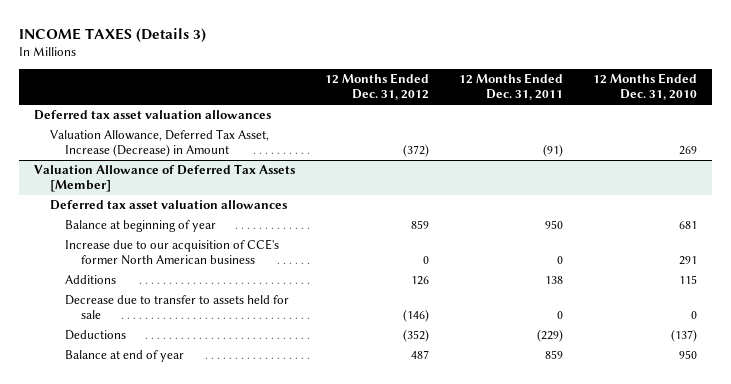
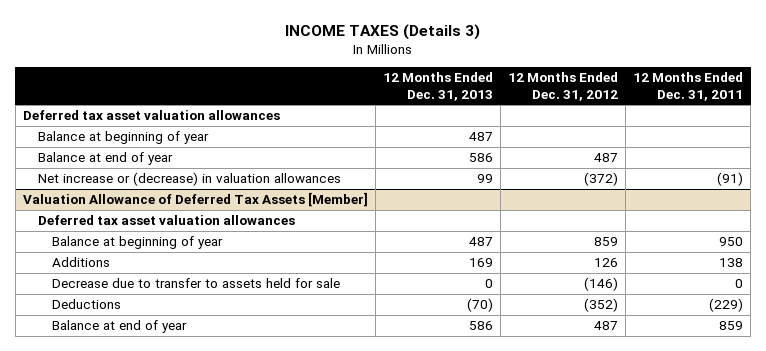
[593,73,698,101] 12 Months Ended Dec. 31, 2010 -> none
none -> [382,72,493,101] 12 Months Ended Dec. 31, 2013
none -> [37,131,209,145] Balance at beginning of year
none -> [37,152,173,166] Balance at end of year
[49,129,269,158] Valuation Allowance, Deferred Tax Asset, Increase (Decrease) in Amount -> [37,172,341,187] Net increase or (decrease) in valuation allowances
[65,239,280,266] Increase due to our acquisition of CCE's former North American business -> none

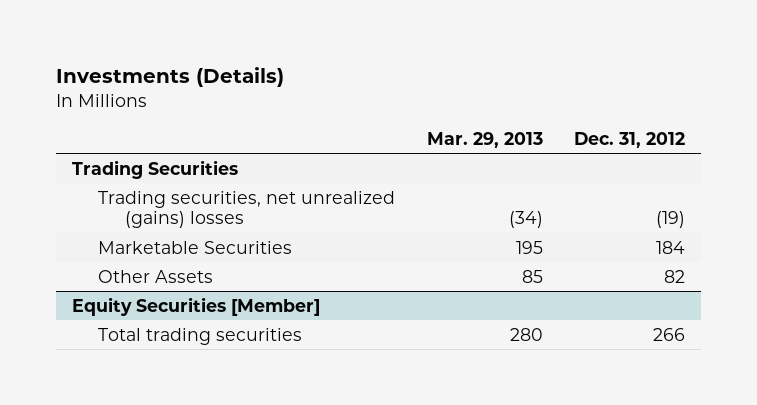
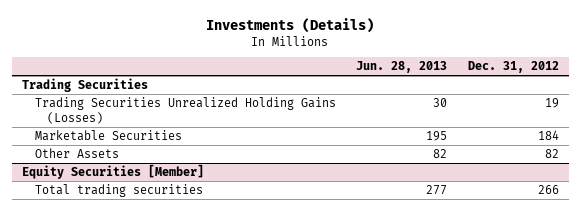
[426,131,543,148] Mar. 29, 2013 -> none
none -> [356,61,448,74] Jun. 28, 2013
[98,190,396,229] Trading securities, net unrealized (gains) losses -> [34,97,336,124] Trading Securities Unrealized Holding Gains (Losses)
[656,211,686,229] (19) -> [544,98,559,109] 19

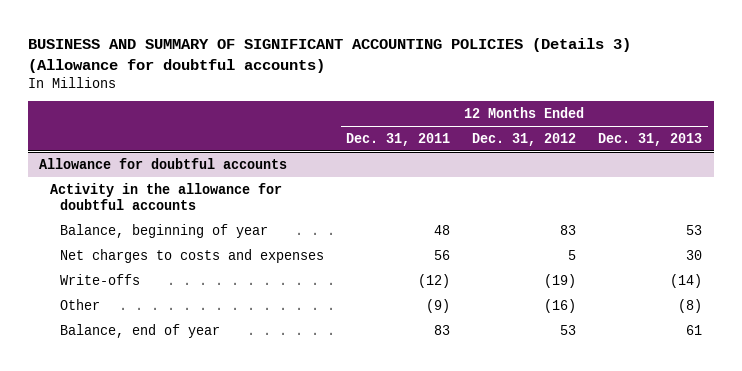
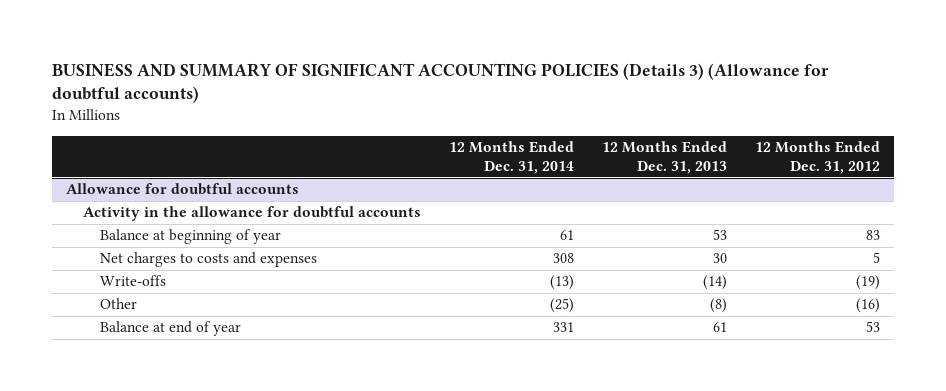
[346,132,451,146] Dec. 31, 2011 -> none
none -> [448,141,574,174] 12 Months Ended Dec. 31, 2014
[60,223,269,238] Balance, beginning of year -> [99,229,281,245] Balance at beginning of year
[60,323,221,338] Balance, end of year -> [99,321,241,337] Balance at end of year

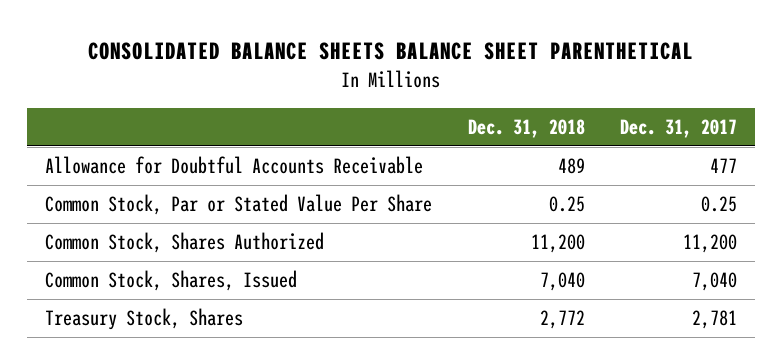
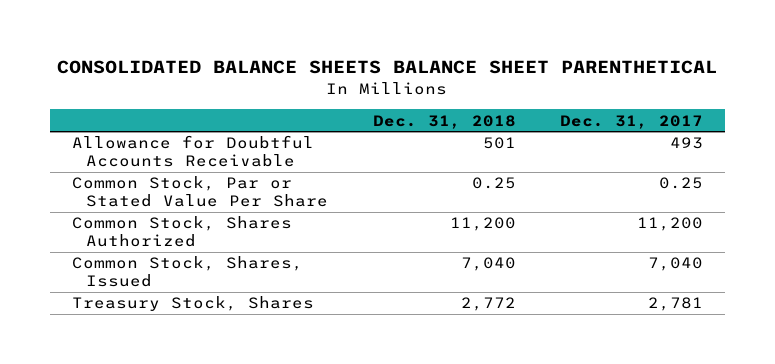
[557,158,585,175] 489 -> [482,137,516,150] 501
[710,158,738,174] 477 -> [669,137,703,150] 493

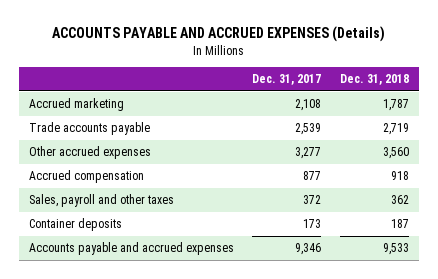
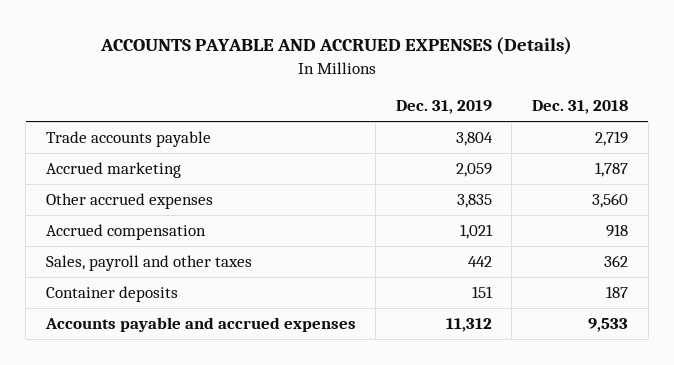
[252,73,322,85] Dec. 31, 2017 -> none
none -> [395,100,492,115] Dec. 31, 2019
[28,98,124,112] Accrued marketing -> [45,162,181,179] Accrued marketing

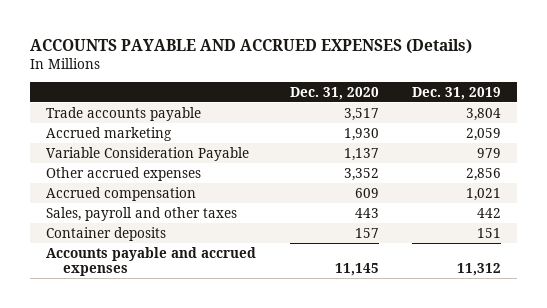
[532,100,629,115] Dec. 31, 2018 -> none
none -> [289,86,379,100] Dec. 31, 2020
none -> [46,146,250,161] Variable Consideration Payable
[456,194,492,209] 3,835 -> [465,167,501,181] 2,856

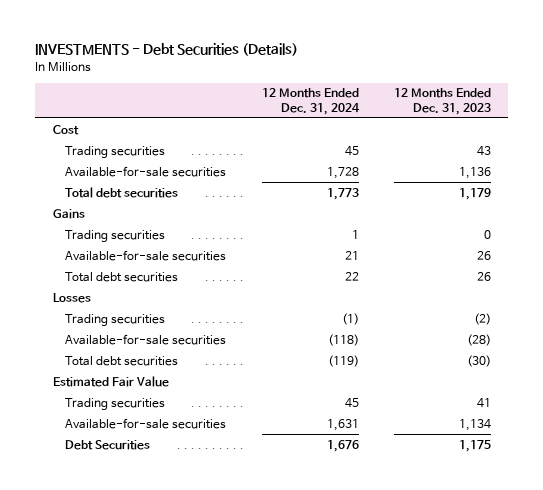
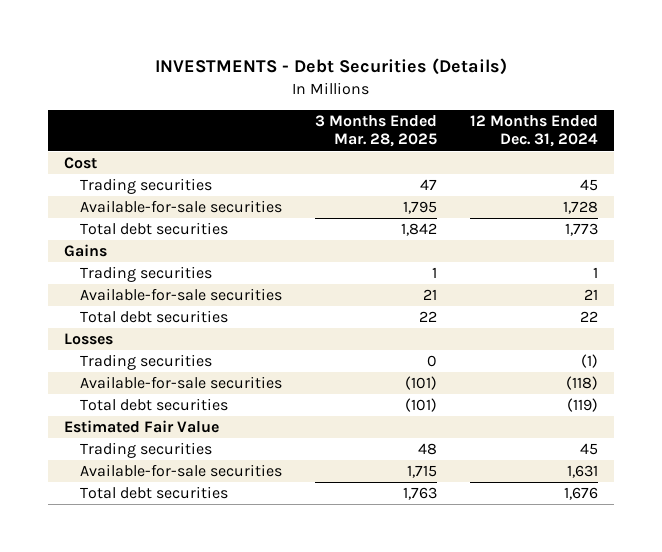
[393,88,491,115] 12 Months Ended Dec. 31, 2023 -> none
none -> [314,114,437,148] 3 Months Ended Mar. 28, 2025
[65,439,151,450] Debt Securities -> [79,486,228,500] Total debt securities

